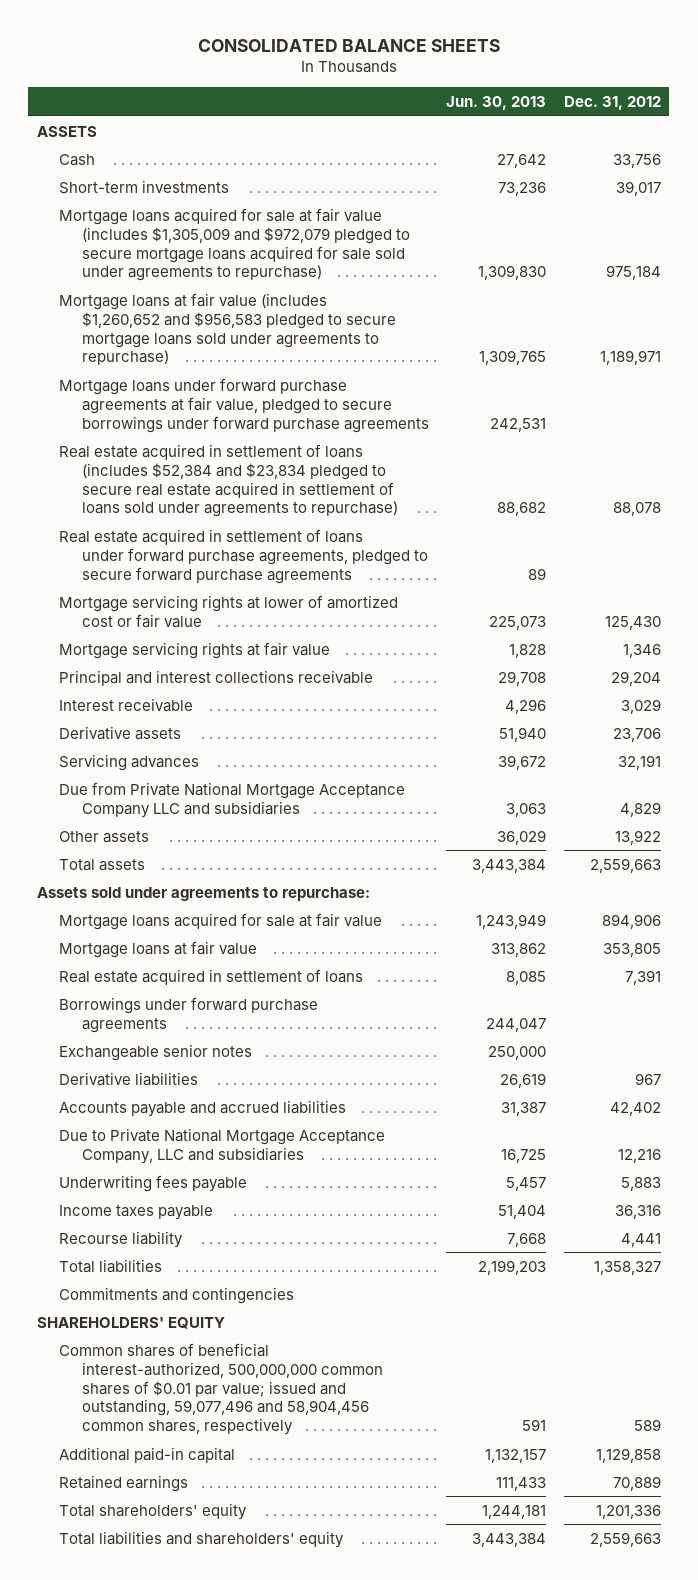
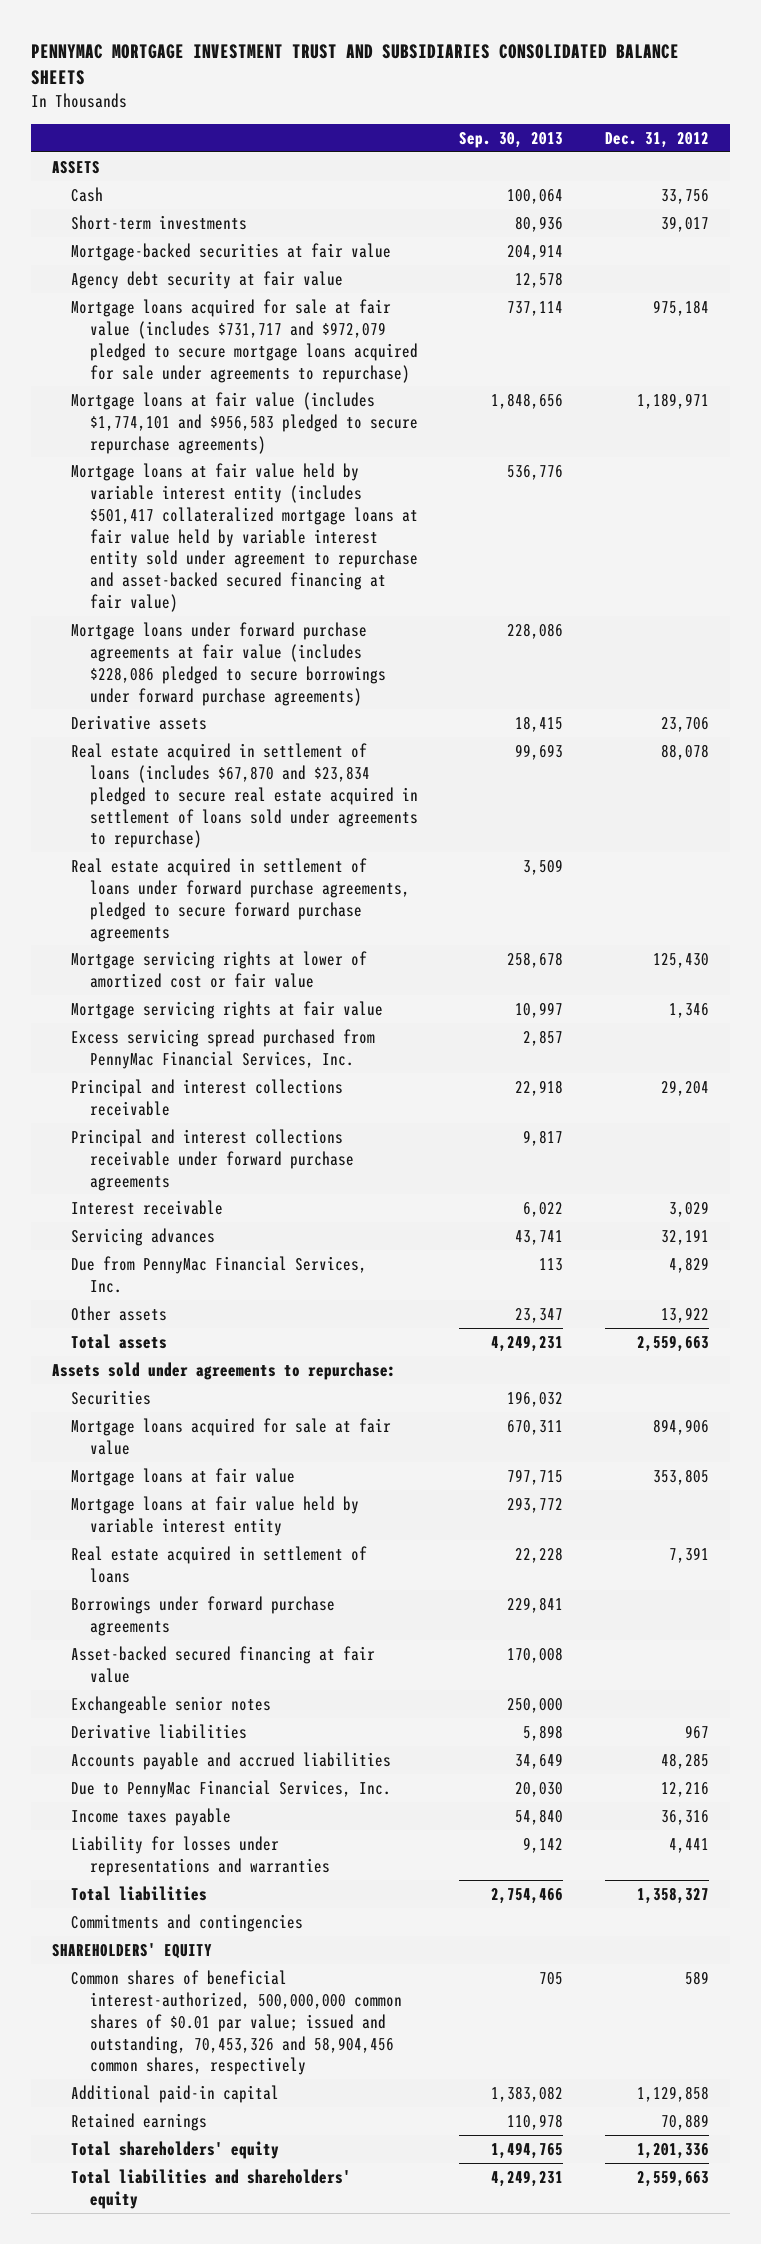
[197,38,500,52] CONSOLIDATED BALANCE SHEETS -> [31,43,680,86] PENNYMAC MORTGAGE INVESTMENT TRUST AND SUBSIDIARIES CONSOLIDATED BALANCE SHEETS
[446,96,547,111] Jun. 30, 2013 -> none
none -> [459,132,564,149] Sep. 30, 2013
none -> [70,242,391,261] Mortgage-backed securities at fair value
none -> [70,270,343,289] Agency debt security at fair value
[59,207,410,282] Mortgage loans acquired for sale at fair value (includes $1,305,009 and $972,079 pledged to secure mortgage loans acquired for sale sold under agreements to repurchase) -> [70,298,418,383] Mortgage loans acquired for sale at fair value (includes $731,717 and $972,079 pledged to secure mortgage loans acquired for sale under agreements to repurchase)
[59,292,396,366] Mortgage loans at fair value (includes $1,260,652 and $956,583 pledged to secure mortgage loans sold under agreements to repurchase) -> [70,391,418,454] Mortgage loans at fair value (includes $1,774,101 and $956,583 pledged to secure repurchase agreements)
none -> [70,462,418,613] Mortgage loans at fair value held by variable interest entity (includes $501,417 collateralized mortgage loans at fair value held by variable interest entity sold under agreement to repurchase and asset-backed secured financing at fair value)
[59,377,429,433] Mortgage loans under forward purchase agreements at fair value, pledged to secure borrowings under forward purchase agreements -> [70,621,386,706] Mortgage loans under forward purchase agreements at fair value (includes $228,086 pledged to secure borrowings under forward purchase agreements)
[59,725,182,740] Derivative assets -> [70,714,207,730] Derivative assets
[59,443,398,518] Real estate acquired in settlement of loans (includes $52,384 and $23,834 pledged to secure real estate acquired in settlement of loans sold under agreements to repurchase) -> [70,742,418,849] Real estate acquired in settlement of loans (includes $67,870 and $23,834 pledged to secure real estate acquired in settlement of loans sold under agreements to repurchase)
none -> [70,1028,375,1069] Excess servicing spread purchased from PennyMac Financial Services, Inc.
none -> [70,1128,354,1191] Principal and interest collections receivable under forward purchase agreements
[59,781,406,818] Due from Private National Mortgage Acceptance Company LLC and subsidiaries -> [70,1255,367,1293] Due from PennyMac Financial Services, Inc.
none -> [70,1389,151,1405] Securities
none -> [70,1495,359,1536] Mortgage loans at fair value held by variable interest entity
none -> [70,1645,375,1683] Asset-backed secured financing at fair value
[59,1174,248,1192] Underwriting fees payable -> none
[609,1101,661,1116] 42,402 -> [661,1752,710,1769] 48,285
[59,1127,386,1164] Due to Private National Mortgage Acceptance Company, LLC and subsidiaries -> [70,1779,391,1798] Due to PennyMac Financial Services, Inc.
[59,1230,184,1248] Recourse liability -> [70,1835,330,1876] Liability for losses under representations and warranties
[59,1342,383,1436] Common shares of beneficial interest-authorized, 500,000,000 common shares of $0.01 par value; issued and outstanding, 59,077,496 and 58,904,456 common shares, respectively -> [70,1969,402,2076] Common shares of beneficial interest-authorized, 500,000,000 common shares of $0.01 par value; issued and outstanding, 70,453,326 and 58,904,456 common shares, respectively

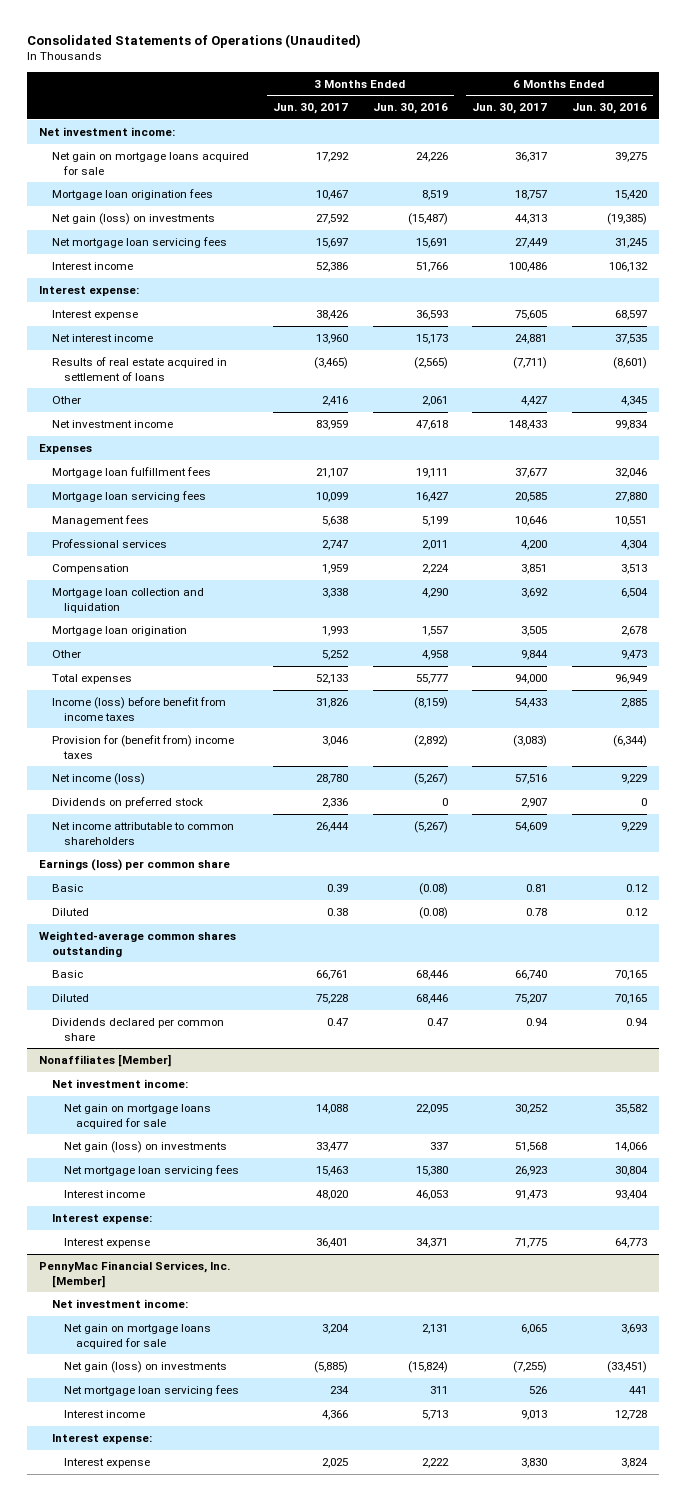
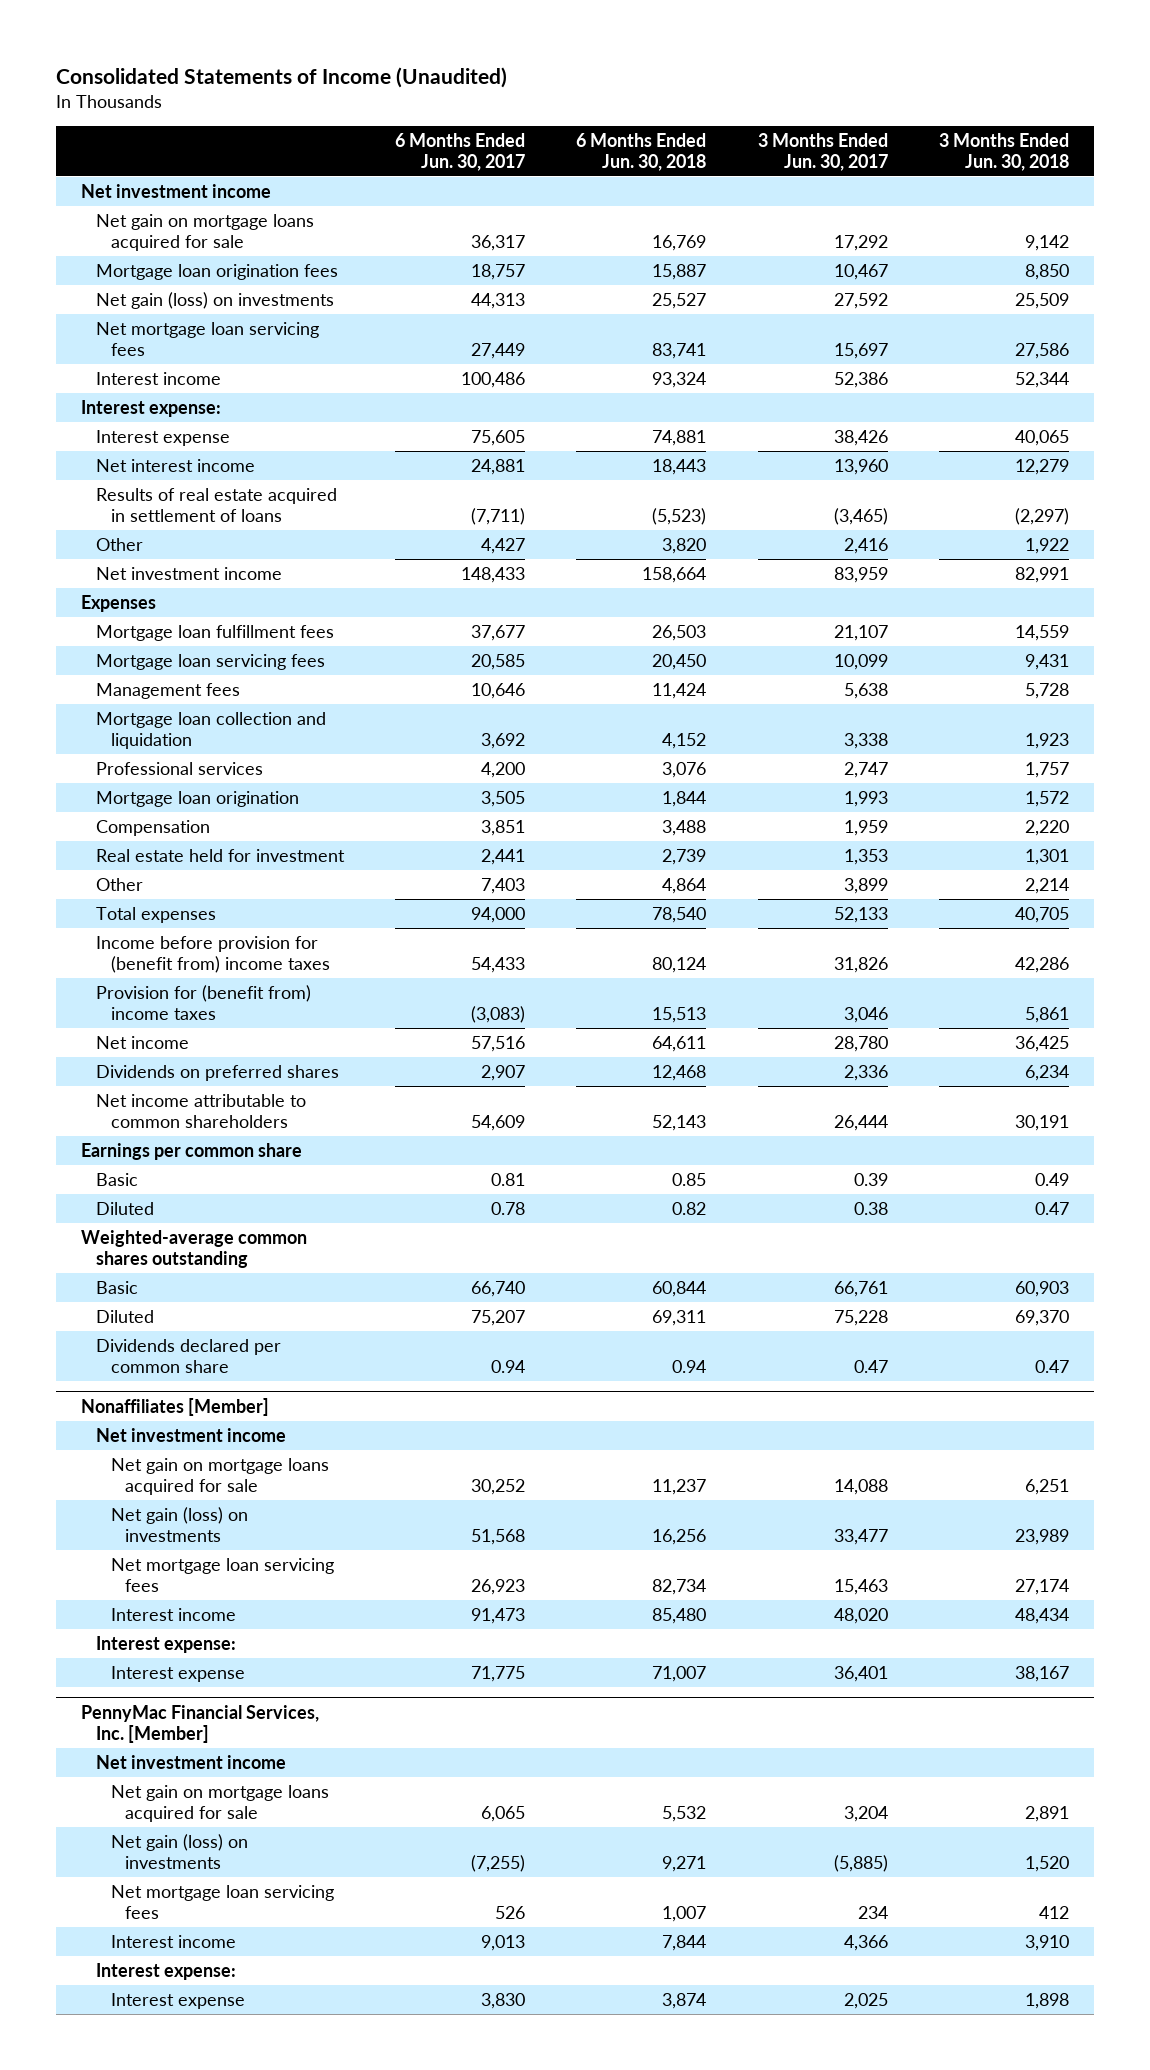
[27,33,362,48] Consolidated Statements of Operations (Unaudited) -> [55,66,507,88] Consolidated Statements of Income (Unaudited)
[372,103,448,115] Jun. 30, 2016 -> none
[571,103,647,115] Jun. 30, 2016 -> none
none -> [576,132,707,171] 6 Months Ended Jun. 30, 2018
none -> [938,132,1069,171] 3 Months Ended Jun. 30, 2018
[39,126,176,136] Net investment income: -> [81,183,272,198] Net investment income
[51,538,167,548] Professional services -> [96,761,264,775] Professional services
[51,563,129,574] Compensation -> [96,819,211,836] Compensation
none -> [96,848,346,862] Real estate held for investment
[322,649,350,660] 5,252 -> [843,877,888,894] 3,899
[521,649,549,660] 9,844 -> [481,877,526,894] 7,403
[51,696,226,721] Income (loss) before benefit from income taxes -> [96,935,330,974] Income before provision for (benefit from) income taxes
[51,772,145,785] Net income (loss) -> [96,1035,190,1049] Net income
[51,796,203,808] Dividends on preferred stock -> [96,1064,340,1081] Dividends on preferred shares
[39,858,231,871] Earnings (loss) per common share -> [81,1142,303,1160] Earnings per common share
[51,1078,188,1088] Net investment income: -> [96,1427,287,1442] Net investment income
[51,1298,188,1308] Net investment income: -> [96,1754,287,1769] Net investment income

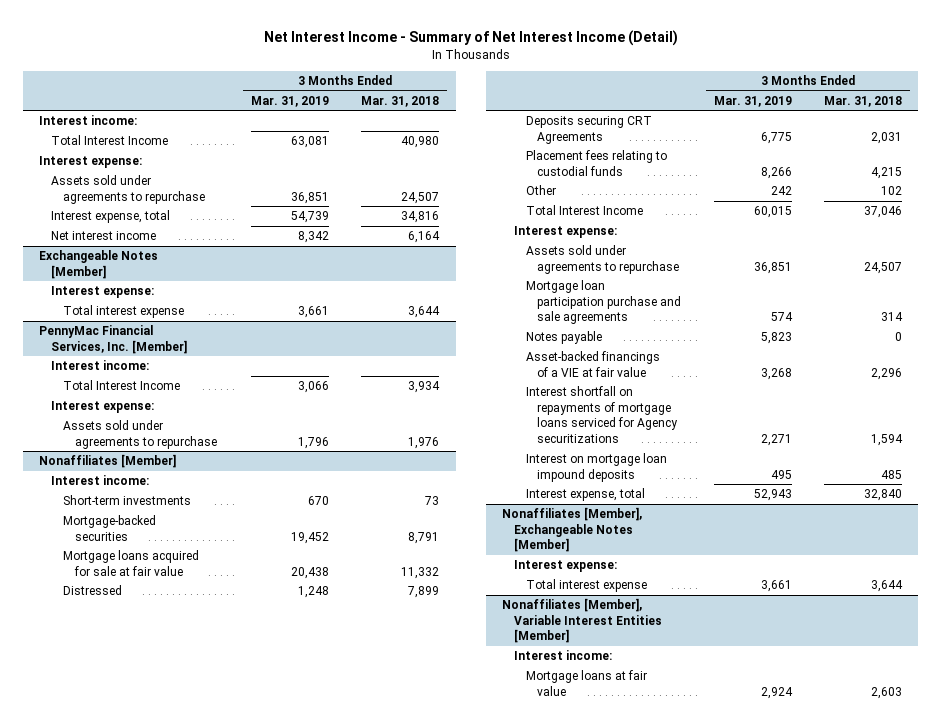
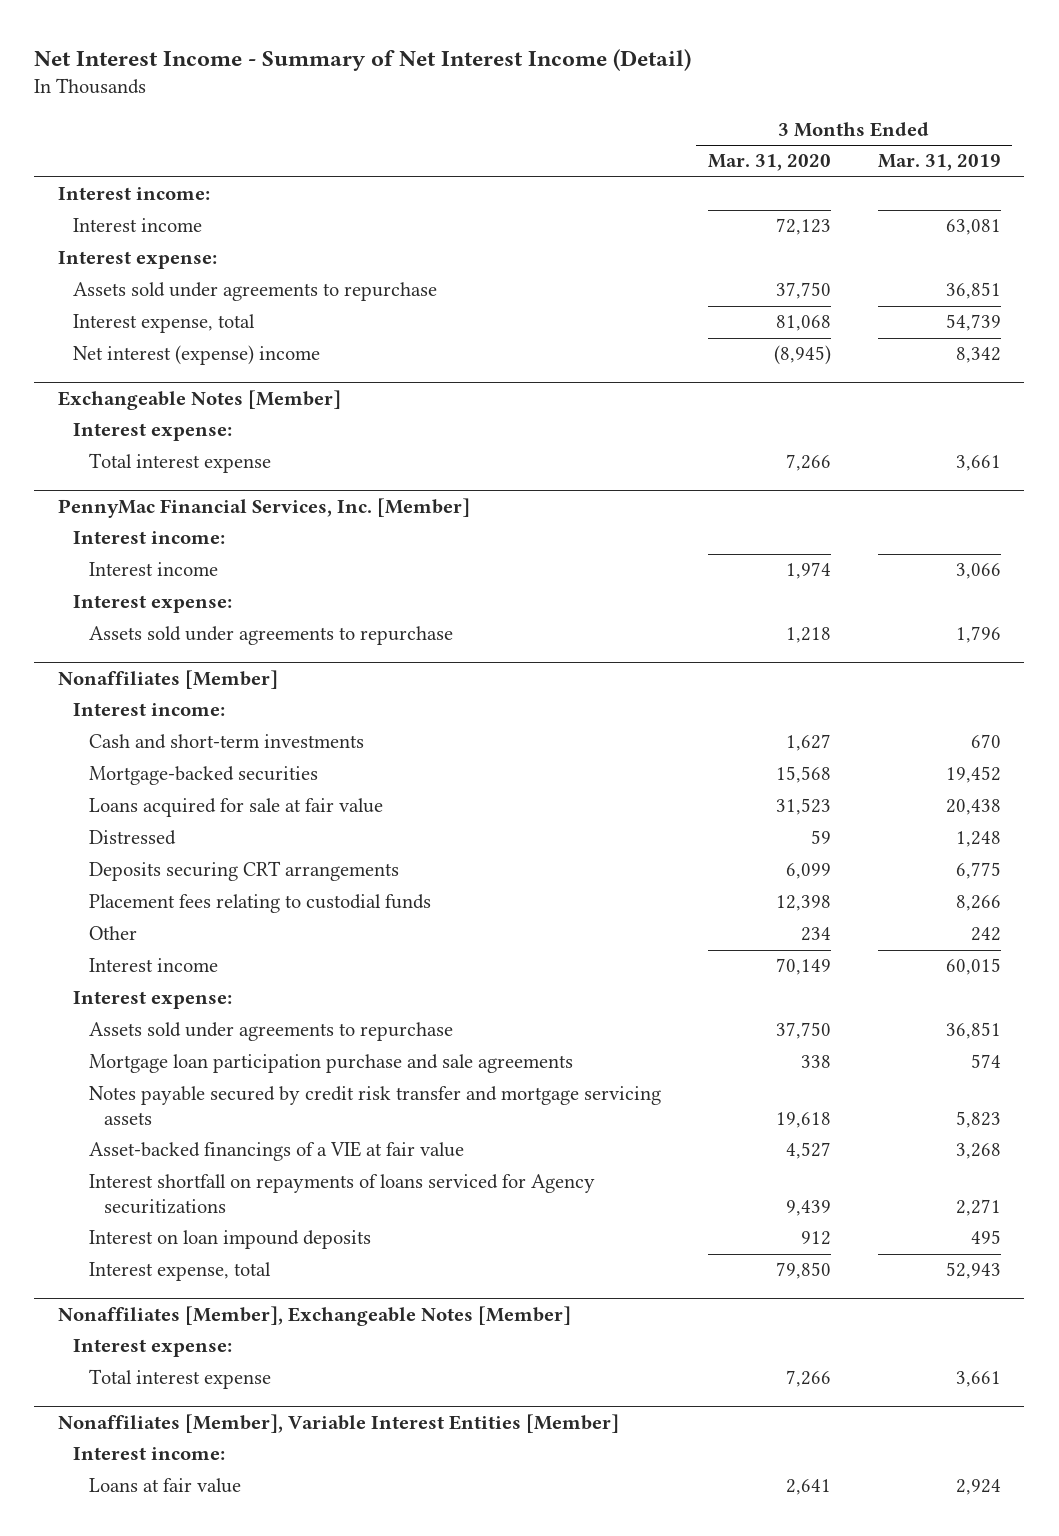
[361,95,440,107] Mar. 31, 2018 -> none
none -> [707,154,831,172] Mar. 31, 2020
[51,135,169,146] Total Interest Income -> [73,218,203,233] Interest income
[51,231,157,241] Net interest income -> [73,345,321,366] Net interest (expense) income
[62,380,180,391] Total Interest Income -> [88,562,218,577] Interest income
[62,495,191,506] Short-term investments -> [88,734,364,750] Cash and short-term investments
[62,550,199,576] Mortgage loans acquired for sale at fair value -> [88,798,383,818] Loans acquired for sale at fair value
[525,116,652,144] Deposits securing CRT Agreements -> [88,861,399,882] Deposits securing CRT arrangements
[525,205,643,216] Total Interest Income -> [88,958,218,973] Interest income
[525,331,602,345] Notes payable -> [88,1086,661,1126] Notes payable secured by credit risk transfer and mortgage servicing assets
[525,386,679,444] Interest shortfall on repayments of mortgage loans serviced for Agency securitizations -> [88,1174,595,1215] Interest shortfall on repayments of loans serviced for Agency securitizations
[525,453,667,482] Interest on mortgage loan impound deposits -> [88,1230,371,1250] Interest on loan impound deposits
[525,670,647,696] Mortgage loans at fair value -> [88,1478,241,1494] Loans at fair value

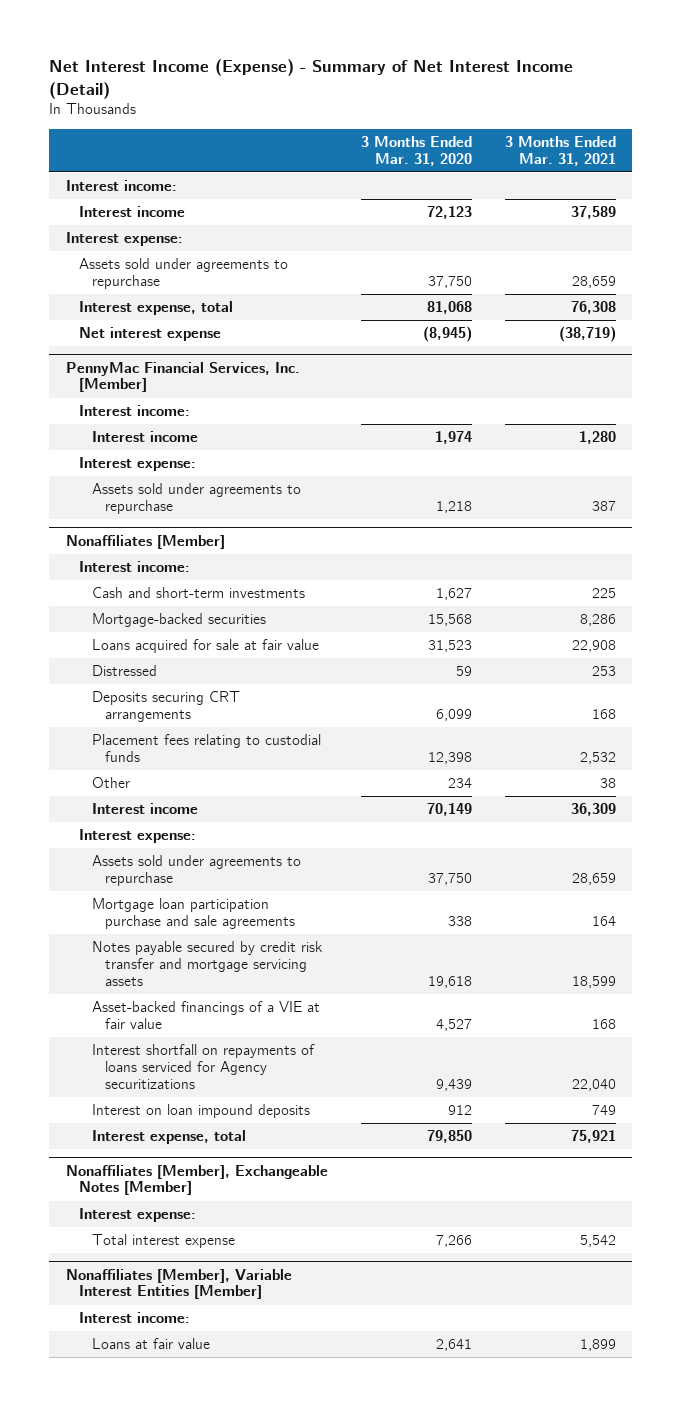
[34,48,692,71] Net Interest Income - Summary of Net Interest Income (Detail) -> [49,58,574,99] Net Interest Income (Expense) - Summary of Net Interest Income (Detail)
[877,154,1001,172] Mar. 31, 2019 -> none
none -> [504,135,616,166] 3 Months Ended Mar. 31, 2021
[57,389,341,410] Exchangeable Notes [Member] -> none
[73,423,233,442] Interest expense: -> none
[88,453,271,474] Total interest expense -> none
[73,345,321,366] Net interest (expense) income -> [78,327,221,342] Net interest expense

